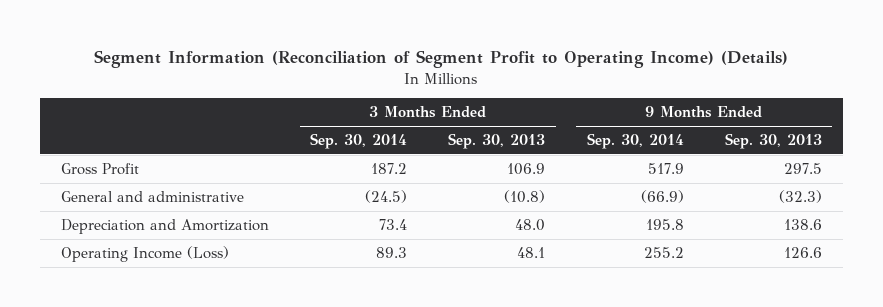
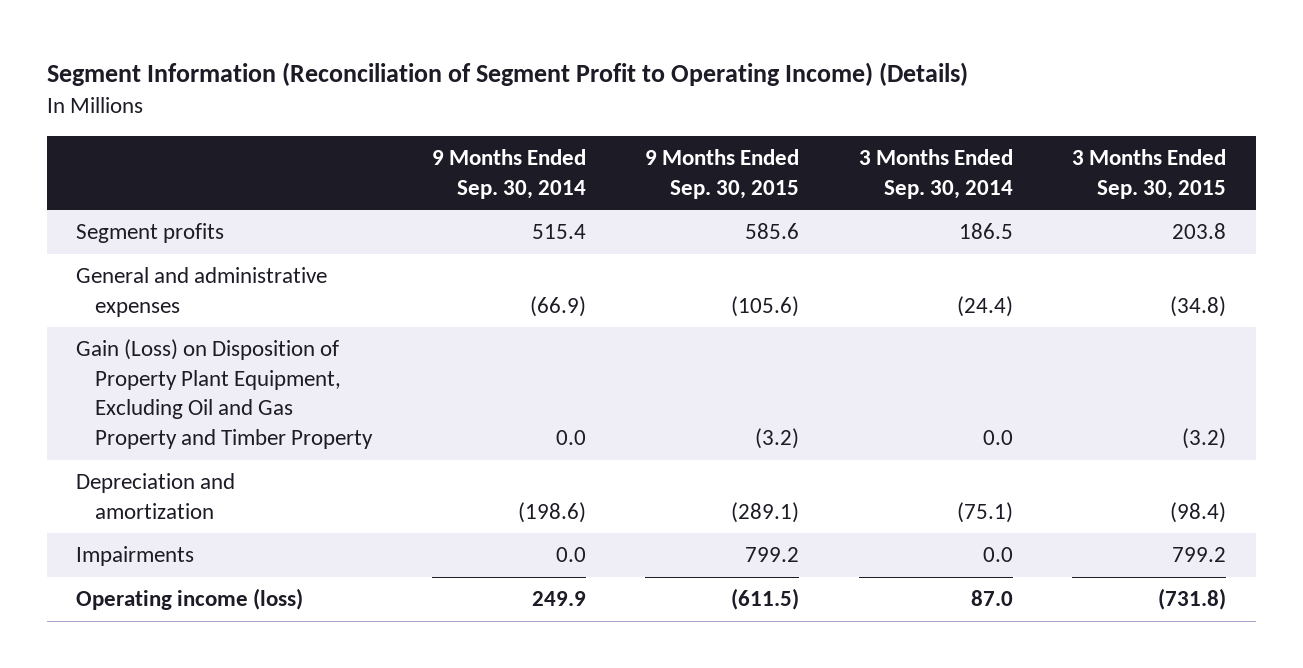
[448,133,546,150] Sep. 30, 2013 -> none
[724,133,822,150] Sep. 30, 2013 -> none
none -> [645,148,800,199] 9 Months Ended Sep. 30, 2015
none -> [1072,148,1227,199] 3 Months Ended Sep. 30, 2015
[60,163,139,176] Gross Profit -> [76,223,225,244] Segment profits
[371,163,408,175] 187.2 -> [958,223,1013,240] 186.5
[647,163,684,175] 517.9 -> [531,224,586,240] 515.4
[60,191,244,203] General and administrative -> [76,267,328,317] General and administrative expenses
[365,190,408,204] (24.5) -> [956,295,1013,317] (24.4)
none -> [76,339,374,450] Gain (Loss) on Disposition of Property Plant Equipment, Excluding Oil and Gas Property and Timber Property
[60,219,269,235] Depreciation and Amortization -> [76,473,236,519] Depreciation and amortization
[379,219,408,231] 73.4 -> [956,501,1013,523] (75.1)
[645,219,684,231] 195.8 -> [517,501,586,523] (198.6)
none -> [76,546,195,567] Impairments
[60,246,229,263] Operating Income (Loss) -> [76,588,304,611] Operating income (loss)
[376,247,408,259] 89.3 -> [970,590,1013,607] 87.0
[643,247,684,259] 255.2 -> [531,591,586,607] 249.9

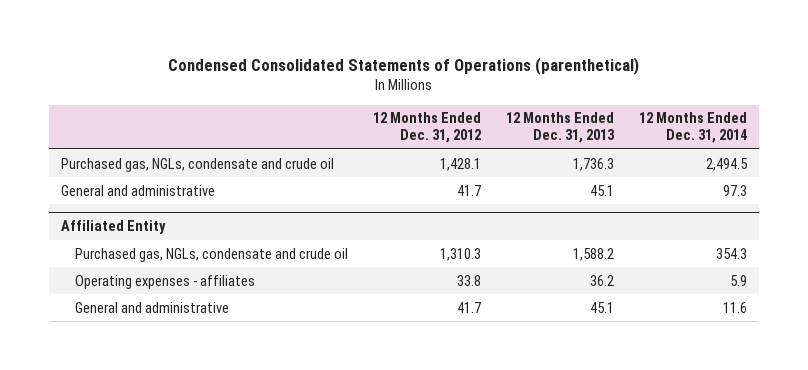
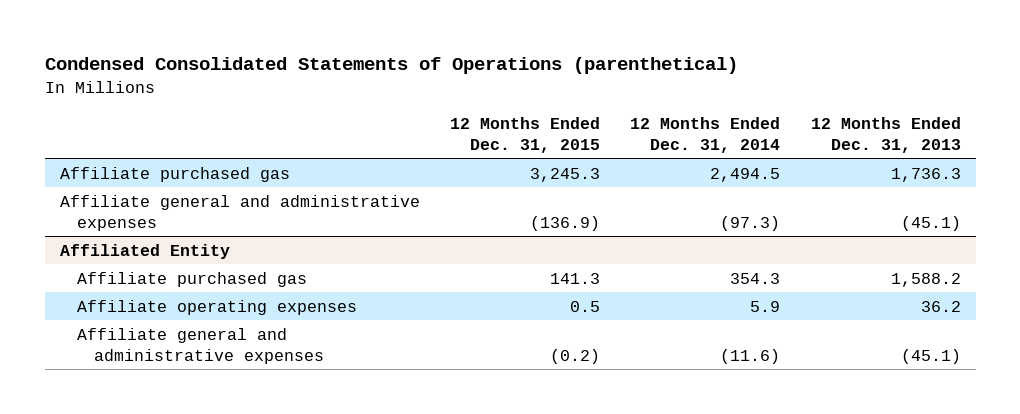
[373,112,482,144] 12 Months Ended Dec. 31, 2012 -> none
none -> [450,116,601,153] 12 Months Ended Dec. 31, 2015
[61,157,335,172] Purchased gas, NGLs, condensate and crude oil -> [59,166,290,182] Affiliate purchased gas
[61,184,216,196] General and administrative -> [59,194,420,231] Affiliate general and administrative expenses
[589,184,614,196] 45.1 -> [900,215,961,231] (45.1)
[722,184,747,196] 97.3 -> [720,215,781,231] (97.3)
[75,247,349,262] Purchased gas, NGLs, condensate and crude oil -> [76,271,307,287] Affiliate purchased gas
[75,274,256,289] Operating expenses - affiliates -> [76,299,357,315] Affiliate operating expenses
[75,301,230,313] General and administrative -> [76,327,324,364] Affiliate general and administrative expenses
[589,301,614,313] 45.1 -> [900,348,961,364] (45.1)
[722,301,747,313] 11.6 -> [720,348,781,364] (11.6)

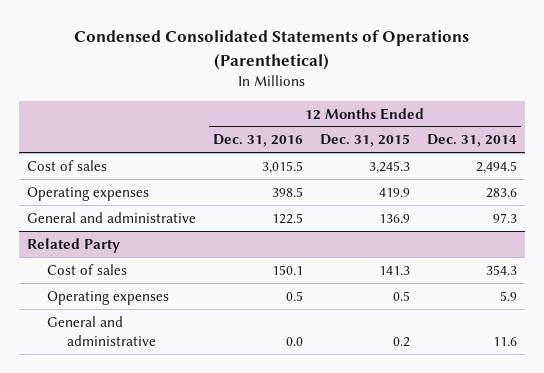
[44,57,738,75] Condensed Consolidated Statements of Operations (parenthetical) -> [73,30,469,70] Condensed Consolidated Statements of Operations (Parenthetical)
[810,116,961,153] 12 Months Ended Dec. 31, 2013 -> none
none -> [213,134,304,148] Dec. 31, 2016
[59,166,290,182] Affiliate purchased gas -> [27,159,108,171] Cost of sales
none -> [27,186,150,201] Operating expenses
[59,194,420,231] Affiliate general and administrative expenses -> [27,211,197,223] General and administrative
[530,215,601,231] (136.9) -> [378,213,410,223] 136.9
[720,215,781,231] (97.3) -> [492,212,517,223] 97.3
[59,243,230,259] Affiliated Entity -> [27,237,121,253] Related Party
[76,271,307,287] Affiliate purchased gas -> [47,263,128,275] Cost of sales
[76,299,357,315] Affiliate operating expenses -> [47,290,170,305] Operating expenses
[76,327,324,364] Affiliate general and administrative expenses -> [47,315,156,347] General and administrative
[550,348,601,364] (0.2) -> [392,337,410,348] 0.2
[720,348,781,364] (11.6) -> [492,337,517,347] 11.6

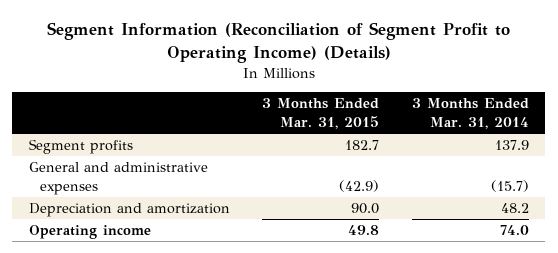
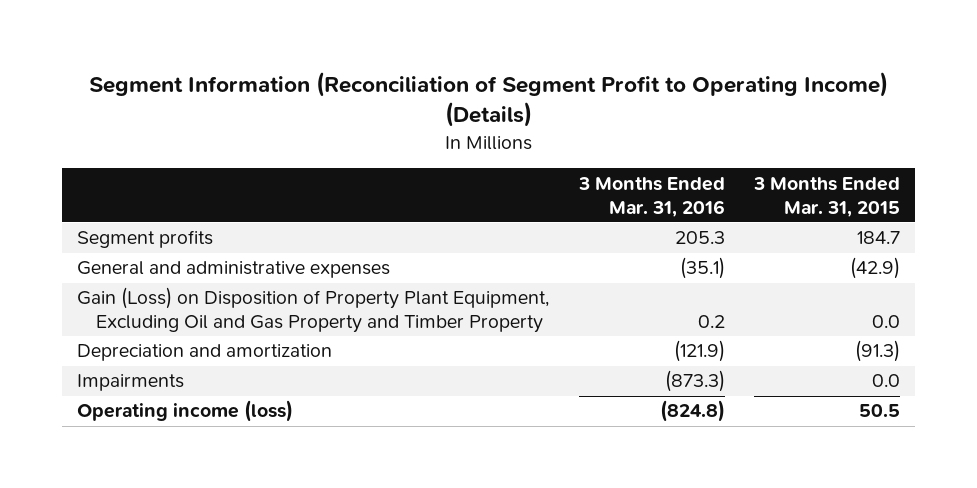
[412,98,530,130] 3 Months Ended Mar. 31, 2014 -> none
none -> [577,176,725,217] 3 Months Ended Mar. 31, 2016
[345,140,380,151] 182.7 -> [857,231,901,245] 184.7
none -> [76,287,549,334] Gain (Loss) on Disposition of Property Plant Equipment, Excluding Oil and Gas Property and Timber Property
[351,203,380,215] 90.0 -> [855,340,901,363] (91.3)
none -> [76,374,184,392] Impairments
[28,225,151,240] Operating income -> [76,400,293,423] Operating income (loss)
[348,225,380,236] 49.8 -> [859,404,901,418] 50.5

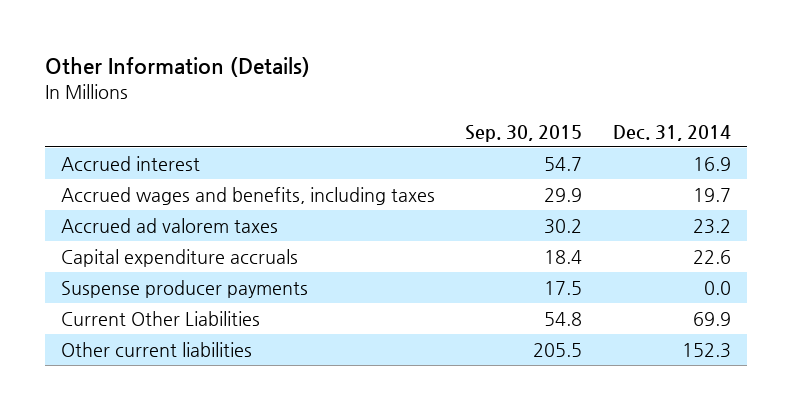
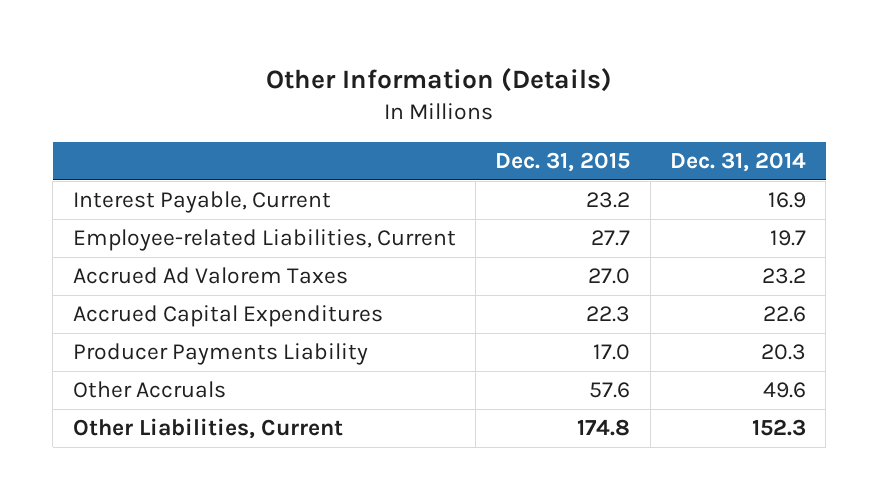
[465,124,583,142] Sep. 30, 2015 -> none
none -> [495,152,631,173] Dec. 31, 2015
[60,155,200,171] Accrued interest -> [72,191,331,214] Interest Payable, Current
[60,186,435,205] Accrued wages and benefits, including taxes -> [72,229,456,252] Employee-related Liabilities, Current
[60,217,278,233] Accrued ad valorem taxes -> [72,267,348,285] Accrued Ad Valorem Taxes
[60,248,298,267] Capital expenditure accruals -> [72,305,383,328] Accrued Capital Expenditures
[60,279,308,298] Suspense producer payments -> [72,343,368,366] Producer Payments Liability
[704,280,732,295] 0.0 -> [760,344,806,361] 20.3
[60,310,260,326] Current Other Liabilities -> [72,381,226,399] Other Accruals
[693,311,732,326] 69.9 -> [762,382,806,399] 49.6
[60,341,252,357] Other current liabilities -> [72,418,343,440] Other Liabilities, Current

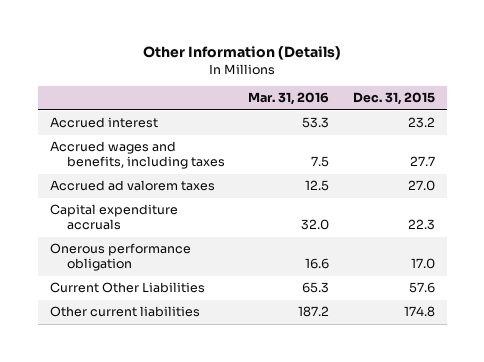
[669,152,806,173] Dec. 31, 2014 -> none
none -> [248,92,330,106] Mar. 31, 2016
[72,191,331,214] Interest Payable, Current -> [49,117,158,129] Accrued interest
[72,229,456,252] Employee-related Liabilities, Current -> [49,141,225,170] Accrued wages and benefits, including taxes
[72,267,348,285] Accrued Ad Valorem Taxes -> [49,180,215,192] Accrued ad valorem taxes
[72,305,383,328] Accrued Capital Expenditures -> [49,204,178,231] Capital expenditure accruals
[72,343,368,366] Producer Payments Liability -> [49,243,191,272] Onerous performance obligation
[72,381,226,399] Other Accruals -> [49,282,205,294] Current Other Liabilities
[72,418,343,440] Other Liabilities, Current -> [49,306,200,318] Other current liabilities

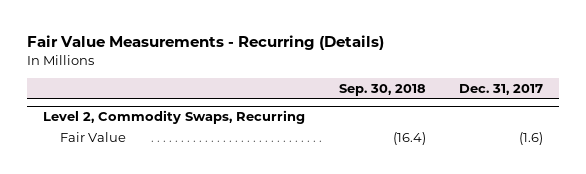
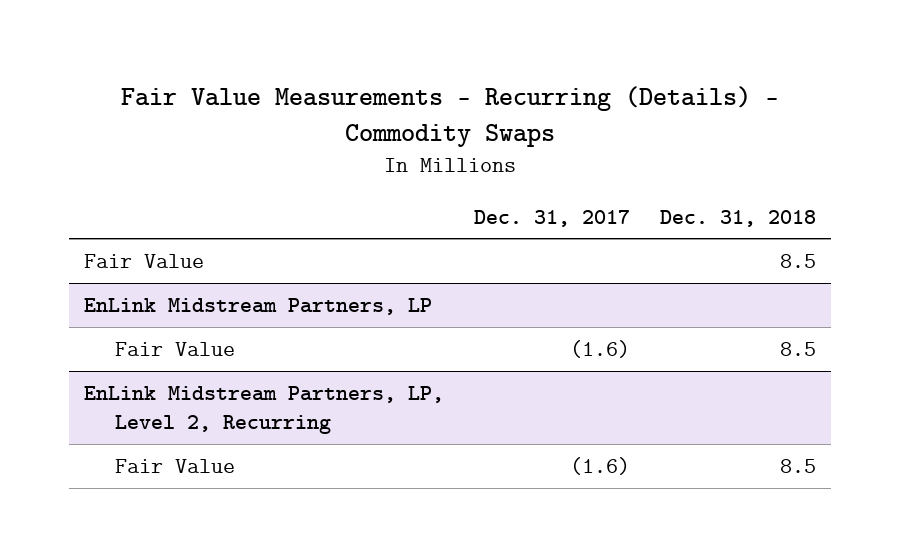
[26,35,384,51] Fair Value Measurements - Recurring (Details) -> [121,85,780,147] Fair Value Measurements - Recurring (Details) - Commodity Swaps
[338,83,426,96] Sep. 30, 2018 -> none
none -> [659,209,816,227] Dec. 31, 2018
[43,110,306,125] Level 2, Commodity Swaps, Recurring -> none
none -> [84,253,205,268] Fair Value
none -> [84,297,433,315] EnLink Midstream Partners, LP
none -> [84,385,445,435] EnLink Midstream Partners, LP, Level 2, Recurring
none -> [114,458,235,473] Fair Value

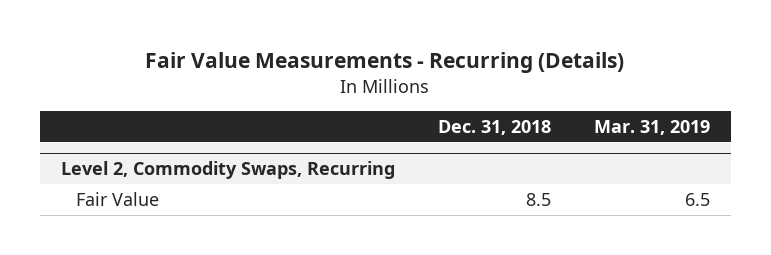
[121,85,780,147] Fair Value Measurements - Recurring (Details) - Commodity Swaps -> [145,52,625,74] Fair Value Measurements - Recurring (Details)
[474,209,631,227] Dec. 31, 2017 -> none
none -> [593,119,710,135] Mar. 31, 2019
[84,253,205,268] Fair Value -> none
[84,297,433,315] EnLink Midstream Partners, LP -> none
[114,341,235,356] Fair Value -> none
[84,385,445,435] EnLink Midstream Partners, LP, Level 2, Recurring -> none
none -> [61,161,396,180] Level 2, Commodity Swaps, Recurring

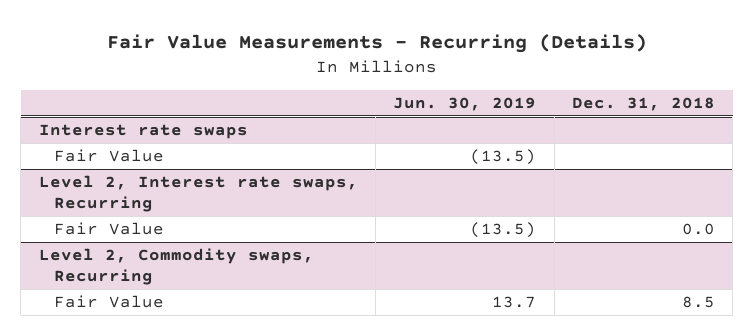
[593,119,710,135] Mar. 31, 2019 -> none
none -> [393,96,537,111] Jun. 30, 2019
none -> [38,124,248,140] Interest rate swaps
none -> [53,149,164,163] Fair Value
none -> [38,175,358,212] Level 2, Interest rate swaps, Recurring
none -> [53,222,164,236] Fair Value
[61,161,396,180] Level 2, Commodity Swaps, Recurring -> [38,248,314,285] Level 2, Commodity swaps, Recurring

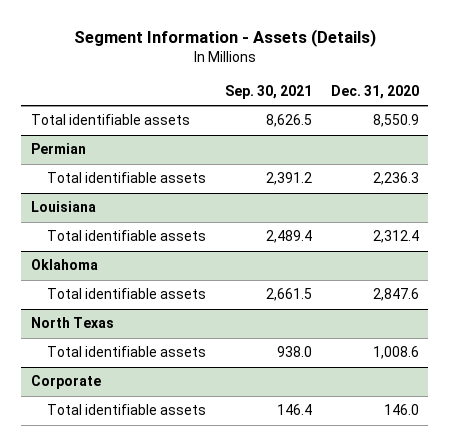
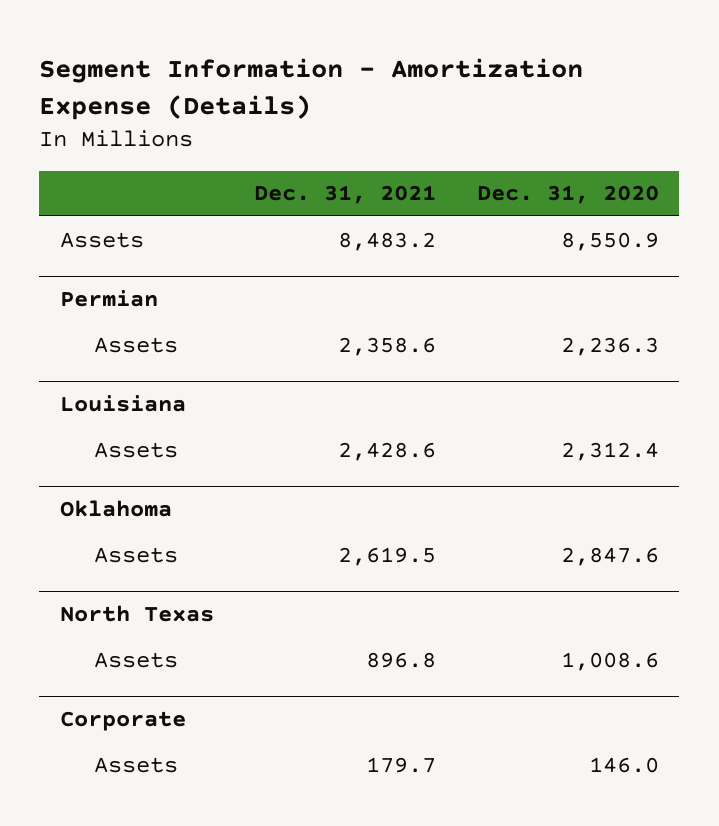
[73,29,376,48] Segment Information - Assets (Details) -> [39,57,584,121] Segment Information - Amortization Expense (Details)
[224,84,312,99] Sep. 30, 2021 -> none
none -> [254,185,437,205] Dec. 31, 2021
[30,114,190,126] Total identifiable assets -> [59,231,144,248] Assets
[46,172,206,184] Total identifiable assets -> [94,336,179,353] Assets
[46,230,206,242] Total identifiable assets -> [94,441,179,458] Assets
[46,288,206,300] Total identifiable assets -> [94,546,179,563] Assets
[46,346,206,358] Total identifiable assets -> [94,651,179,668] Assets
[46,404,206,416] Total identifiable assets -> [94,756,179,773] Assets

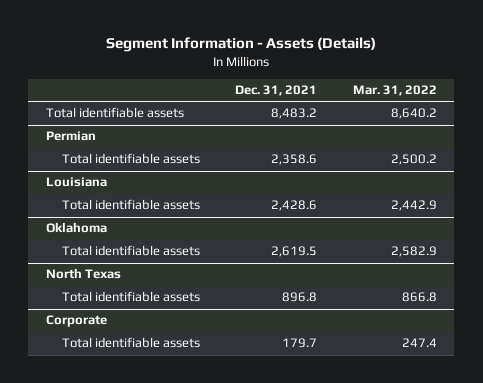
[39,57,584,121] Segment Information - Amortization Expense (Details) -> [106,37,377,53] Segment Information - Assets (Details)
[477,185,660,205] Dec. 31, 2020 -> none
none -> [352,85,437,97] Mar. 31, 2022
[59,231,144,248] Assets -> [45,107,184,119] Total identifiable assets
[94,336,179,353] Assets -> [61,153,200,165] Total identifiable assets
[94,441,179,458] Assets -> [61,199,200,211] Total identifiable assets
[94,546,179,563] Assets -> [61,245,200,257] Total identifiable assets
[94,651,179,668] Assets -> [61,291,200,303] Total identifiable assets
[94,756,179,773] Assets -> [61,337,200,349] Total identifiable assets

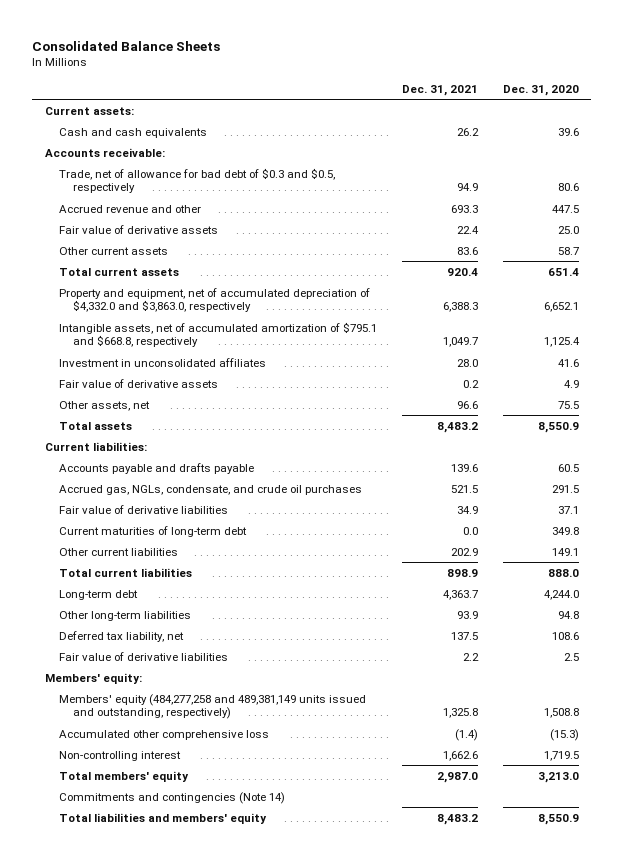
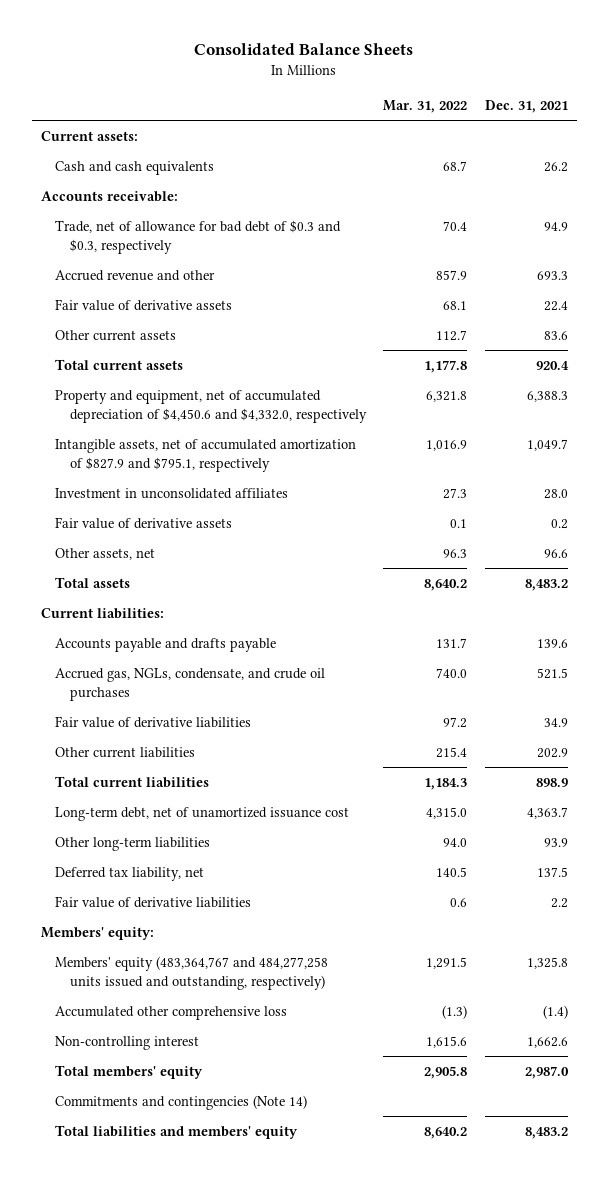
[502,84,579,96] Dec. 31, 2020 -> none
none -> [383,99,468,113] Mar. 31, 2022
[58,167,335,194] Trade, net of allowance for bad debt of $0.3 and $0.5, respectively -> [55,219,342,254] Trade, net of allowance for bad debt of $0.3 and $0.3, respectively
[58,287,370,313] Property and equipment, net of accumulated depreciation of $4,332.0 and $3,863.0, respectively -> [55,389,367,423] Property and equipment, net of accumulated depreciation of $4,450.6 and $4,332.0, respectively
[58,321,377,348] Intangible assets, net of accumulated amortization of $795.1 and $668.8, respectively -> [55,438,357,472] Intangible assets, net of accumulated amortization of $827.9 and $795.1, respectively
[58,525,247,537] Current maturities of long-term debt -> none
[58,589,138,600] Long-term debt -> [55,806,350,821] Long-term debt, net of unamortized issuance cost
[58,693,366,720] Members' equity (484,277,258 and 489,381,149 units issued and outstanding, respectively) -> [55,955,329,990] Members' equity (483,364,767 and 484,277,258 units issued and outstanding, respectively)

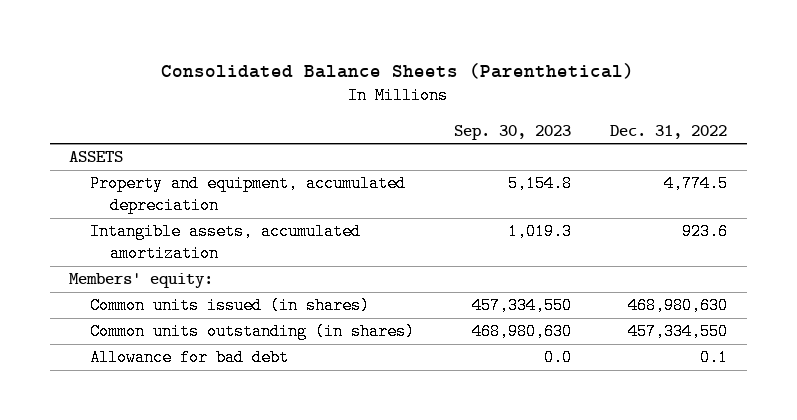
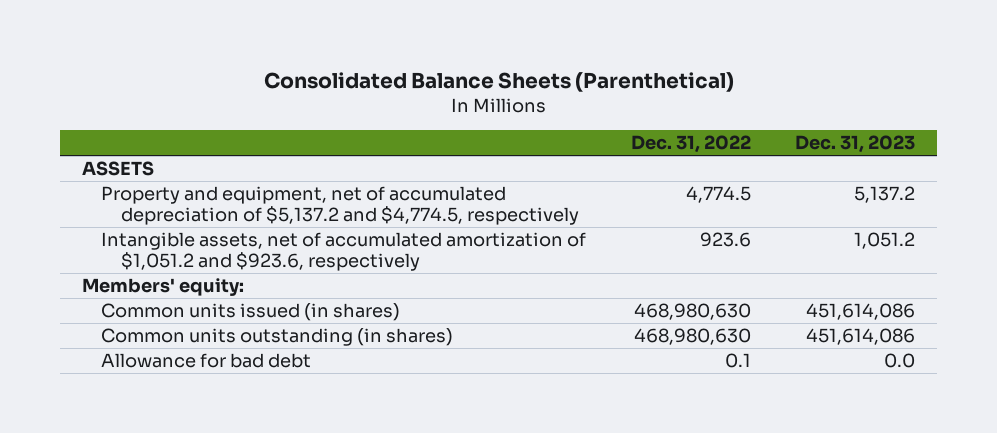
[453,124,571,140] Sep. 30, 2023 -> none
none -> [795,135,916,154] Dec. 31, 2023
[89,175,406,214] Property and equipment, accumulated depreciation -> [101,186,579,226] Property and equipment, net of accumulated depreciation of $5,137.2 and $4,774.5, respectively
[89,223,361,262] Intangible assets, accumulated amortization -> [101,232,587,272] Intangible assets, net of accumulated amortization of $1,051.2 and $923.6, respectively
[628,323,729,341] 457,334,550 -> [633,328,751,346] 468,980,630

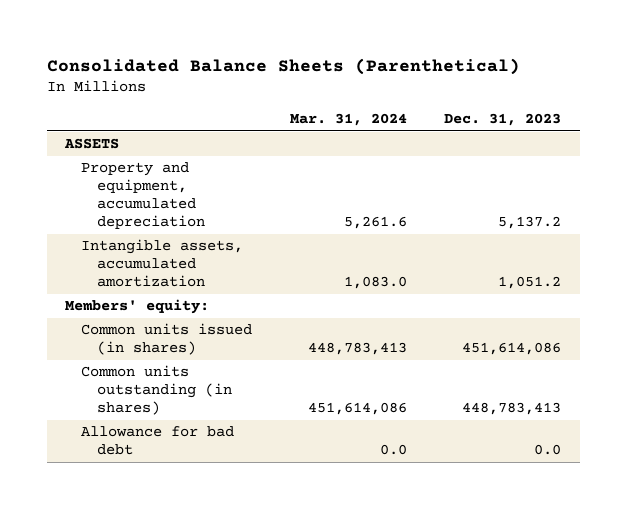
[630,135,751,154] Dec. 31, 2022 -> none
none -> [289,113,407,127] Mar. 31, 2024
[101,186,579,226] Property and equipment, net of accumulated depreciation of $5,137.2 and $4,774.5, respectively -> [81,162,206,229] Property and equipment, accumulated depreciation
[101,232,587,272] Intangible assets, net of accumulated amortization of $1,051.2 and $923.6, respectively -> [81,239,244,288] Intangible assets, accumulated amortization
[806,328,916,346] 451,614,086 -> [462,402,562,416] 448,783,413

